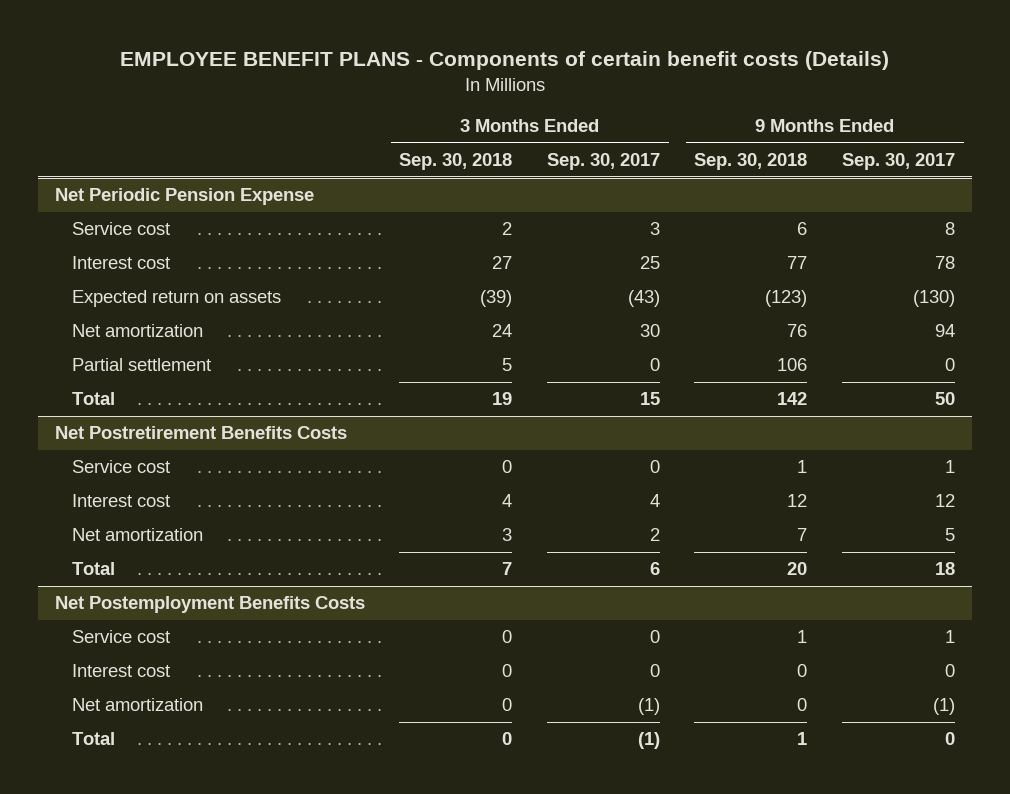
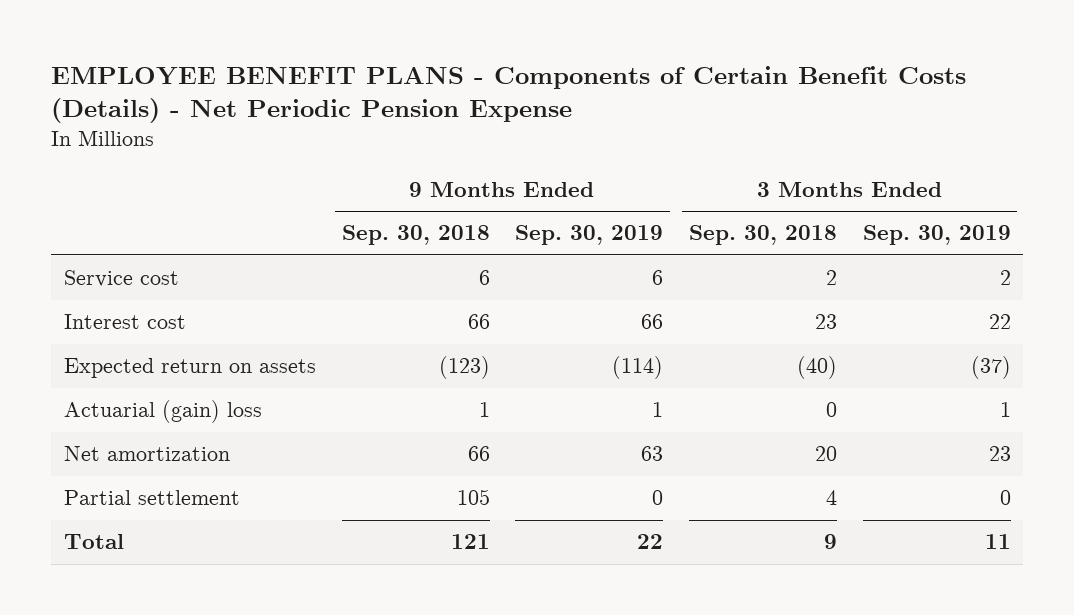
[119,51,889,71] EMPLOYEE BENEFIT PLANS - Components of certain benefit costs (Details) -> [50,66,966,124] EMPLOYEE BENEFIT PLANS - Components of Certain Benefit Costs (Details) - Net Periodic Pension Expense
[546,153,660,171] Sep. 30, 2017 -> none
[841,153,955,171] Sep. 30, 2017 -> none
none -> [515,225,664,246] Sep. 30, 2019
none -> [862,225,1011,246] Sep. 30, 2019
[54,188,314,206] Net Periodic Pension Expense -> none
[54,426,347,440] Net Postretirement Benefits Costs -> none
[71,460,170,474] Service cost -> none
[71,494,170,508] Interest cost -> none
[71,528,203,542] Net amortization -> none
[71,562,115,576] Total -> none
[54,596,365,614] Net Postemployment Benefits Costs -> none
[71,630,170,644] Service cost -> none
[71,664,170,678] Interest cost -> none
[71,698,203,712] Net amortization -> none
[71,732,115,746] Total -> none
[492,256,513,270] 27 -> [814,314,837,330] 23
[787,256,808,270] 77 -> [467,314,490,330] 66
[480,290,513,308] (39) -> [796,356,837,380] (40)
none -> [63,400,262,424] Actuarial (gain) loss
[492,324,513,338] 24 -> [814,446,837,462] 20
[787,324,808,338] 76 -> [467,446,490,462] 66
[502,358,513,372] 5 -> [825,490,837,506] 4
[777,358,808,372] 106 -> [456,489,490,506] 105
[492,392,513,406] 19 -> [823,534,837,550] 9
[777,392,808,406] 142 -> [450,534,490,550] 121

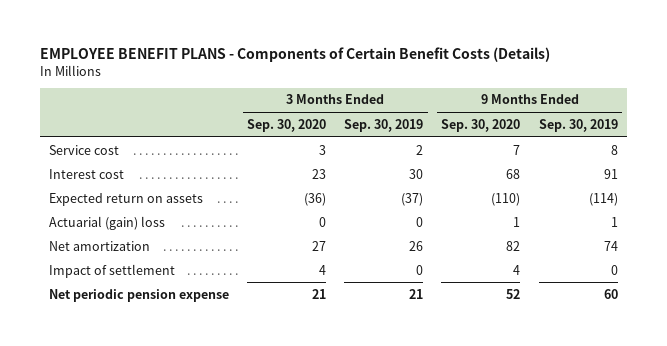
[50,66,966,124] EMPLOYEE BENEFIT PLANS - Components of Certain Benefit Costs (Details) - Net Periodic Pension Expense -> [39,46,550,62] EMPLOYEE BENEFIT PLANS - Components of Certain Benefit Costs (Details)
[341,225,490,246] Sep. 30, 2018 -> none
[688,225,837,246] Sep. 30, 2018 -> none
none -> [247,118,327,132] Sep. 30, 2020
none -> [441,118,521,132] Sep. 30, 2020
[652,270,664,286] 6 -> [610,144,618,155] 8
[641,314,664,330] 66 -> [603,168,618,179] 91
[988,314,1011,330] 22 -> [409,168,424,179] 30
[63,534,124,550] Total -> none
[999,402,1011,418] 1 -> [416,216,424,227] 0
[641,446,664,462] 63 -> [603,240,618,251] 74
[988,446,1011,462] 23 -> [409,240,424,251] 26
[63,490,240,506] Partial settlement -> [48,263,175,278] Impact of settlement
none -> [48,288,229,302] Net periodic pension expense

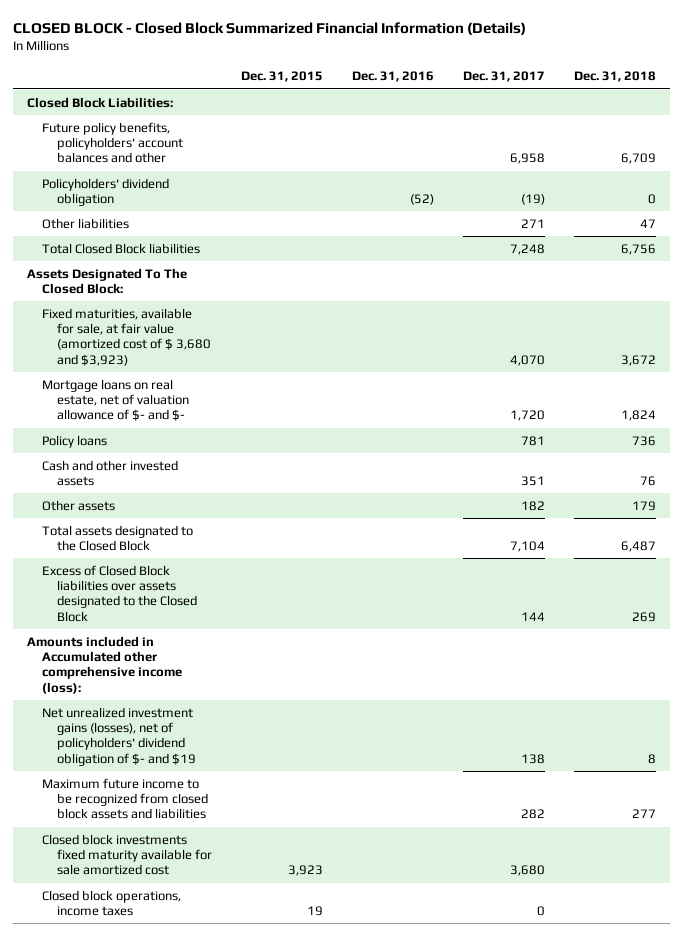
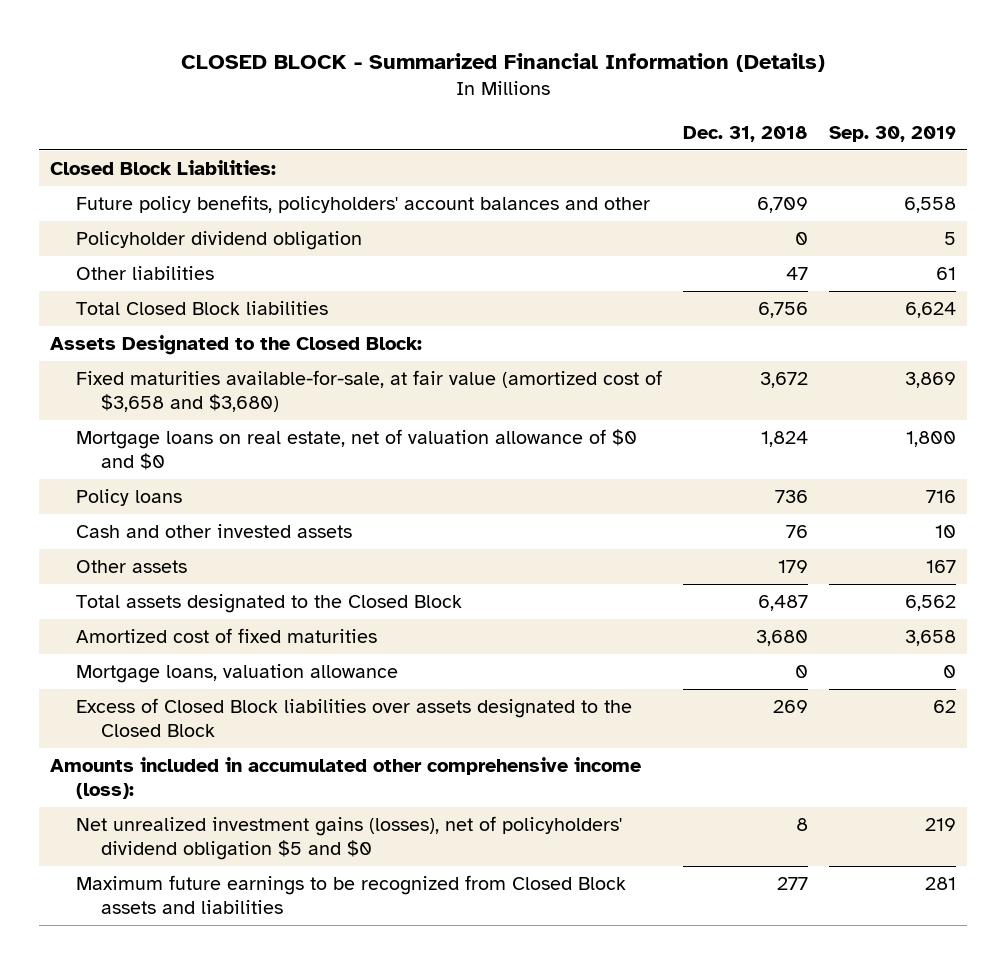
[12,21,526,35] CLOSED BLOCK - Closed Block Summarized Financial Information (Details) -> [180,53,825,73] CLOSED BLOCK - Summarized Financial Information (Details)
[241,71,324,83] Dec. 31, 2015 -> none
[351,71,434,83] Dec. 31, 2016 -> none
[462,71,545,83] Dec. 31, 2017 -> none
none -> [828,125,956,142] Sep. 30, 2019
[42,177,170,207] Policyholders' dividend obligation -> [75,231,362,251] Policyholder dividend obligation
[27,267,188,295] Assets Designated To The Closed Block: -> [49,335,422,356] Assets Designated to the Closed Block:
[42,307,212,366] Fixed maturities, available for sale, at fair value (amortized cost of $ 3,680 and $3,923) -> [75,370,662,413] Fixed maturities available-for-sale, at fair value (amortized cost of $3,658 and $3,680)
[42,378,190,422] Mortgage loans on real estate, net of valuation allowance of $- and $- -> [75,429,637,471] Mortgage loans on real estate, net of valuation allowance of $0 and $0
none -> [75,628,377,644] Amortized cost of fixed maturities
none -> [75,664,398,684] Mortgage loans, valuation allowance
[42,833,213,876] Closed block investments fixed maturity available for sale amortized cost -> none
[42,889,182,917] Closed block operations, income taxes -> none
[27,635,183,694] Amounts included in Accumulated other comprehensive income (loss): -> [49,757,641,800] Amounts included in accumulated other comprehensive income (loss):
[42,706,197,766] Net unrealized investment gains (losses), net of policyholders' dividend obligation of $- and $19 -> [75,816,622,861] Net unrealized investment gains (losses), net of policyholders' dividend obligation $5 and $0
[42,777,209,820] Maximum future income to be recognized from closed block assets and liabilities -> [75,875,626,915] Maximum future earnings to be recognized from Closed Block assets and liabilities

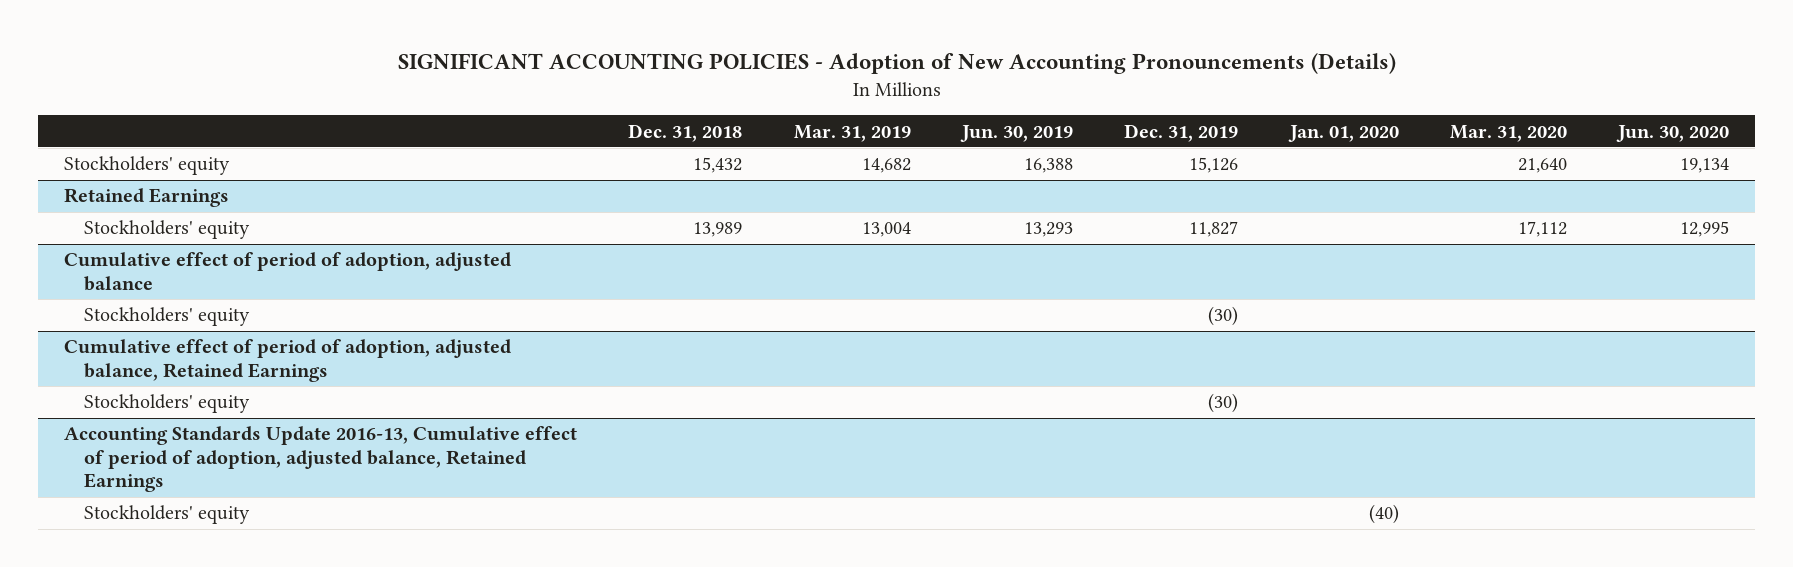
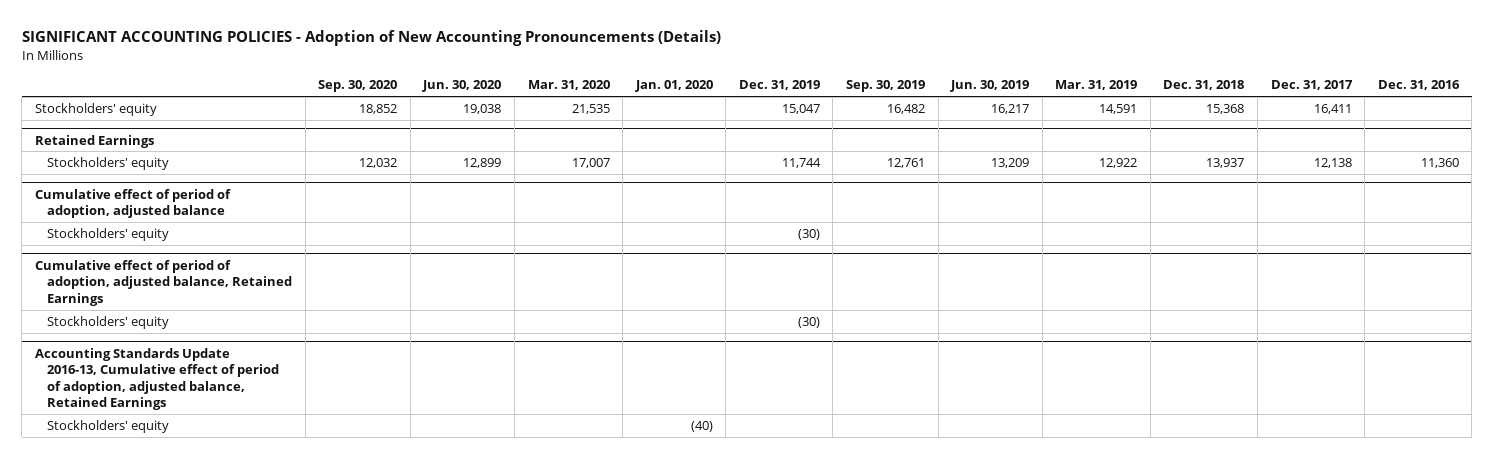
none -> [318,80,398,93] Sep. 30, 2020
none -> [845,80,925,93] Sep. 30, 2019
none -> [1270,80,1353,91] Dec. 31, 2017
none -> [1377,80,1460,91] Dec. 31, 2016
[693,157,743,174] 15,432 -> [1206,104,1245,115] 15,368
[861,158,911,174] 14,682 -> [1099,104,1138,115] 14,591
[1023,158,1073,174] 16,388 -> [991,104,1030,115] 16,217
[1189,157,1239,174] 15,126 -> [781,104,820,115] 15,047
[1517,158,1567,174] 21,640 -> [571,104,610,115] 21,535
[1680,158,1730,174] 19,134 -> [463,104,502,115] 19,038
[693,222,743,238] 13,989 -> [1206,158,1245,169] 13,937
[861,222,911,238] 13,004 -> [1099,158,1138,169] 12,922
[1023,222,1073,238] 13,293 -> [991,158,1030,169] 13,209
[1189,221,1239,238] 11,827 -> [781,158,821,169] 11,744
[1517,221,1567,238] 17,112 -> [571,158,610,169] 17,007
[1680,221,1730,238] 12,995 -> [463,158,502,169] 12,899

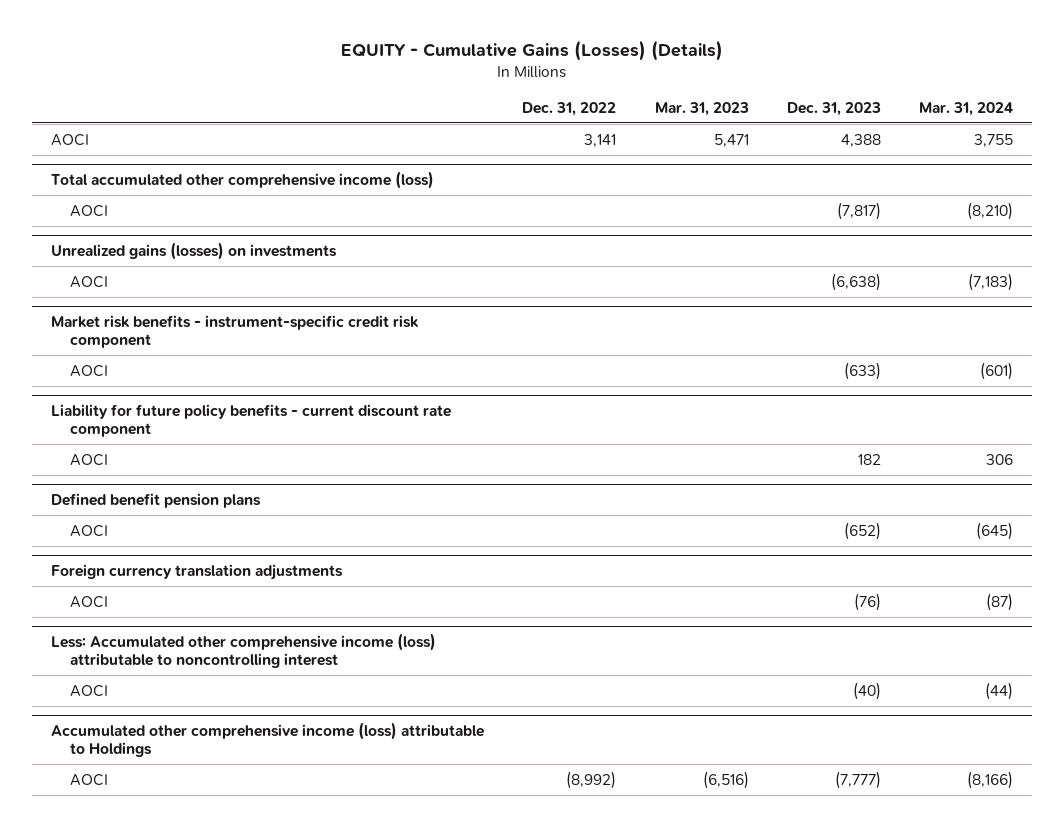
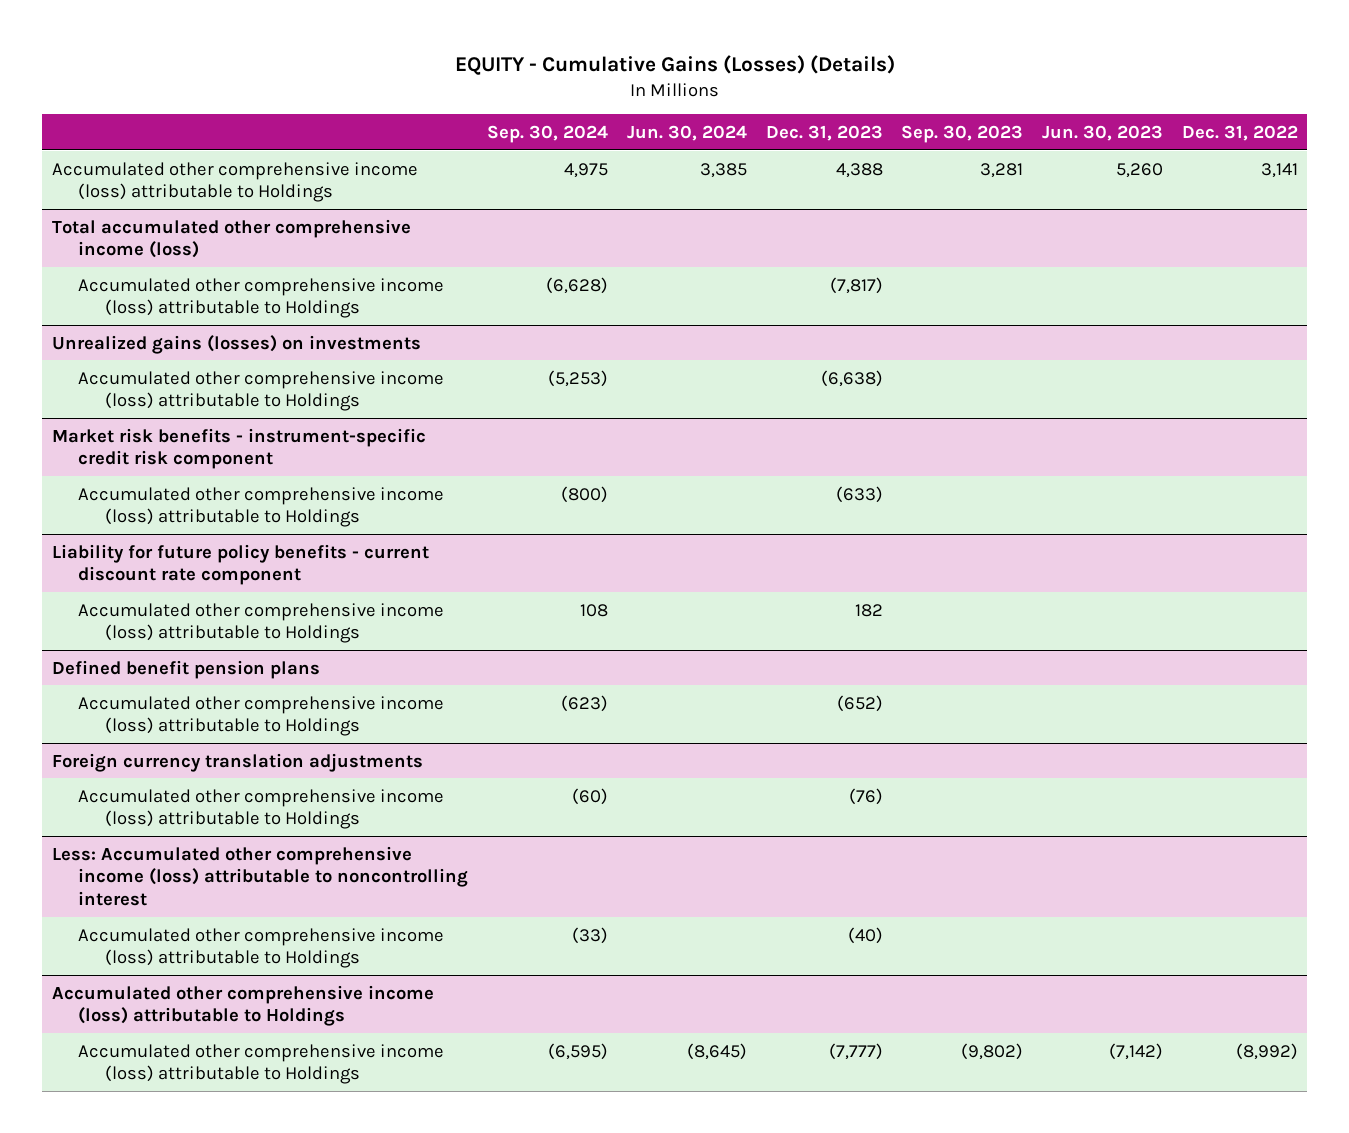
[654,101,749,116] Mar. 31, 2023 -> none
[918,101,1013,116] Mar. 31, 2024 -> none
none -> [487,124,609,143] Sep. 30, 2024
none -> [626,124,747,141] Jun. 30, 2024
none -> [901,124,1024,143] Sep. 30, 2023
none -> [1041,124,1163,141] Jun. 30, 2023
[51,133,90,146] AOCI -> [51,161,418,203] Accumulated other comprehensive income (loss) attributable to Holdings
[70,204,109,217] AOCI -> [78,277,445,319] Accumulated other comprehensive income (loss) attributable to Holdings
[70,275,109,288] AOCI -> [78,370,445,412] Accumulated other comprehensive income (loss) attributable to Holdings
[70,364,109,377] AOCI -> [78,486,445,528] Accumulated other comprehensive income (loss) attributable to Holdings
[70,453,109,466] AOCI -> [78,602,445,644] Accumulated other comprehensive income (loss) attributable to Holdings
[70,524,109,537] AOCI -> [78,695,445,737] Accumulated other comprehensive income (loss) attributable to Holdings
[70,595,109,608] AOCI -> [78,788,445,830] Accumulated other comprehensive income (loss) attributable to Holdings
[70,684,109,697] AOCI -> [78,927,445,969] Accumulated other comprehensive income (loss) attributable to Holdings
[70,773,109,786] AOCI -> [78,1043,445,1085] Accumulated other comprehensive income (loss) attributable to Holdings

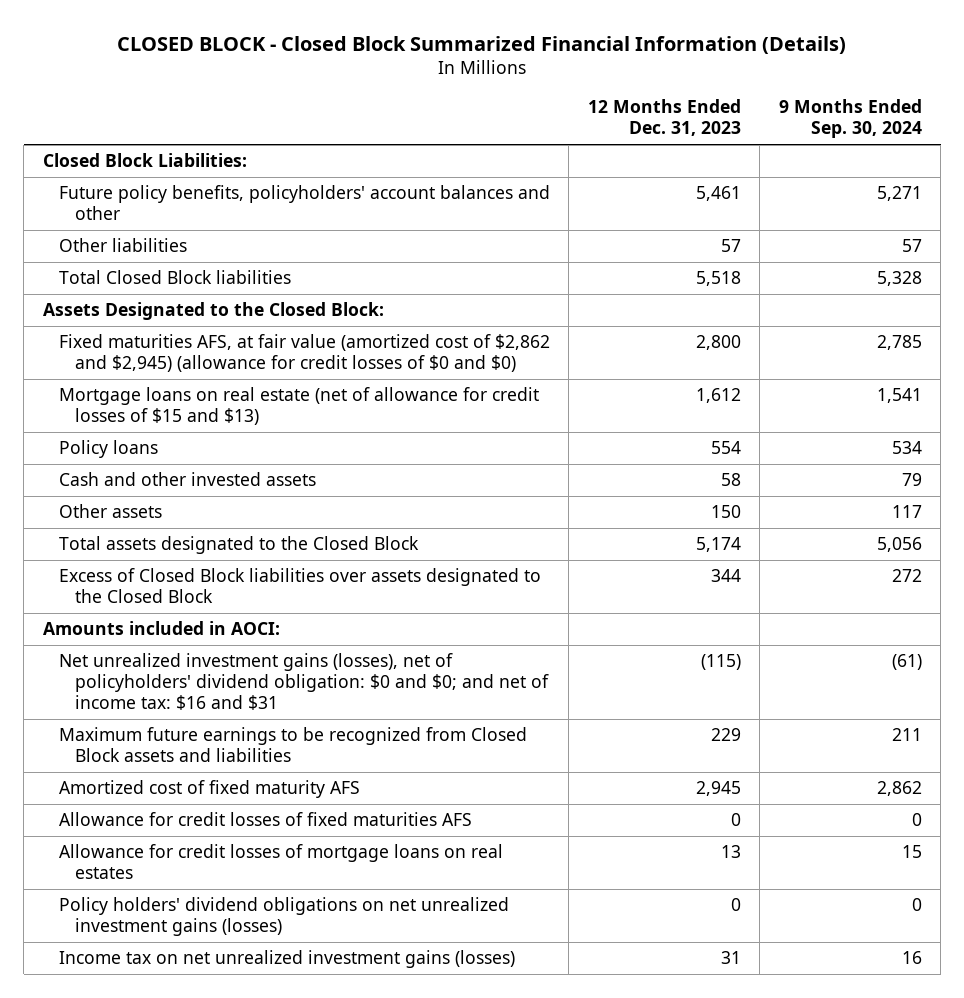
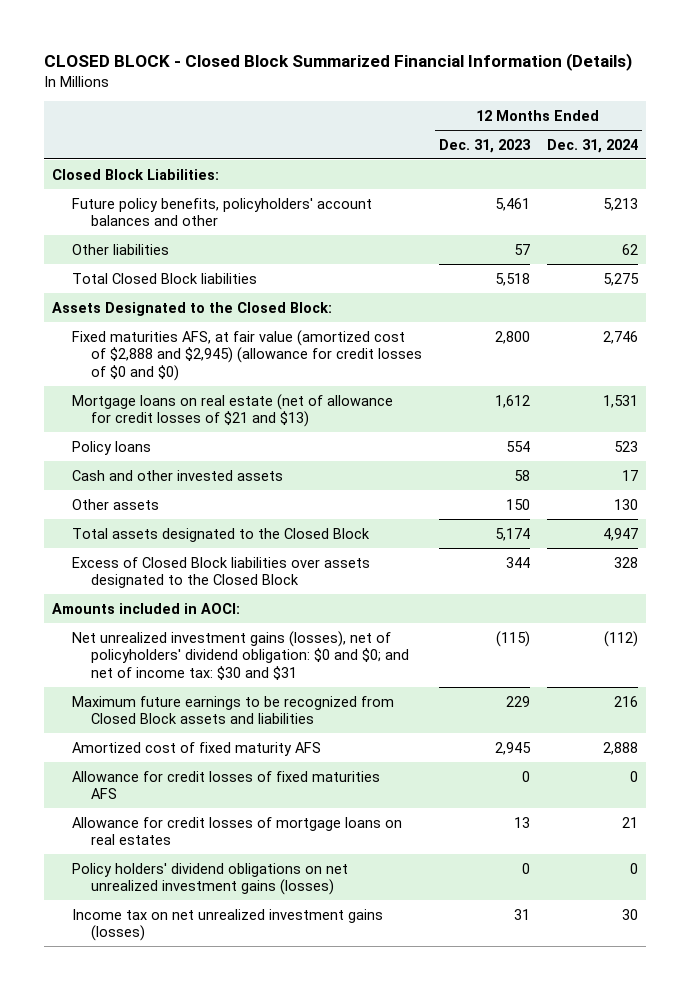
[778,99,922,139] 9 Months Ended Sep. 30, 2024 -> none
none -> [546,138,638,153] Dec. 31, 2024
[58,334,550,373] Fixed maturities AFS, at fair value (amortized cost of $2,862 and $2,945) (allowance for credit losses of $0 and $0) -> [71,329,423,381] Fixed maturities AFS, at fair value (amortized cost of $2,888 and $2,945) (allowance for credit losses of $0 and $0)
[58,387,539,426] Mortgage loans on real estate (net of allowance for credit losses of $15 and $13) -> [71,393,393,428] Mortgage loans on real estate (net of allowance for credit losses of $21 and $13)
[58,653,550,711] Net unrealized investment gains (losses), net of policyholders' dividend obligation: $0 and $0; and net of income tax: $16 and $31 -> [71,630,410,680] Net unrealized investment gains (losses), net of policyholders' dividend obligation: $0 and $0; and net of income tax: $30 and $31

